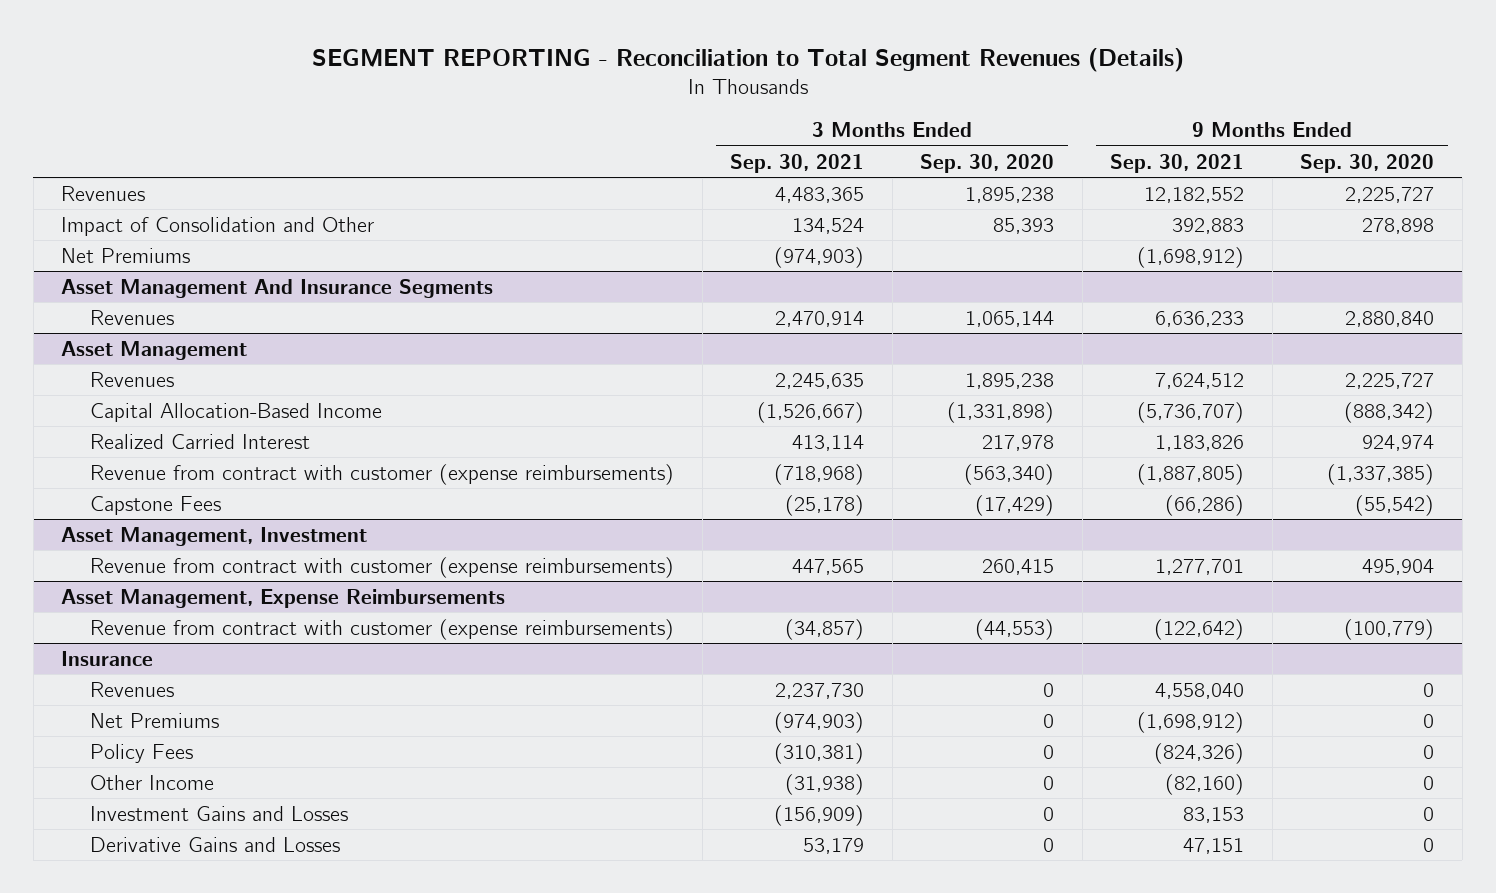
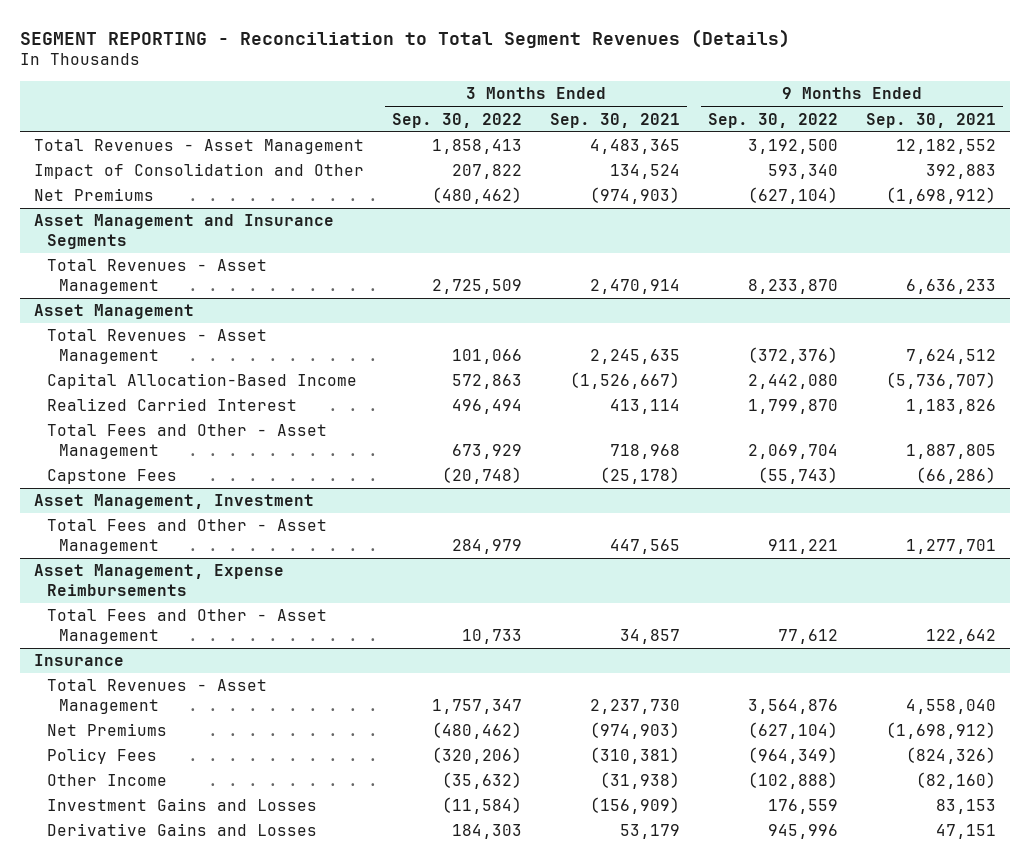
[920,153,1055,173] Sep. 30, 2020 -> none
[1300,153,1435,173] Sep. 30, 2020 -> none
none -> [392,112,523,128] Sep. 30, 2022
none -> [708,112,839,128] Sep. 30, 2022
[61,185,146,201] Revenues -> [34,139,365,155] Total Revenues - Asset Management
[61,278,494,298] Asset Management And Insurance Segments -> [34,214,335,249] Asset Management and Insurance Segments
[90,309,175,325] Revenues -> [46,259,267,294] Total Revenues - Asset Management
[90,371,175,387] Revenues -> [46,329,267,364] Total Revenues - Asset Management
[90,463,675,485] Revenue from contract with customer (expense reimbursements) -> none
none -> [46,424,327,459] Total Fees and Other - Asset Management
[90,556,675,578] Revenue from contract with customer (expense reimbursements) -> [46,519,327,554] Total Fees and Other - Asset Management
[90,618,675,640] Revenue from contract with customer (expense reimbursements) -> none
none -> [46,609,327,644] Total Fees and Other - Asset Management
[90,681,175,697] Revenues -> [46,679,267,714] Total Revenues - Asset Management

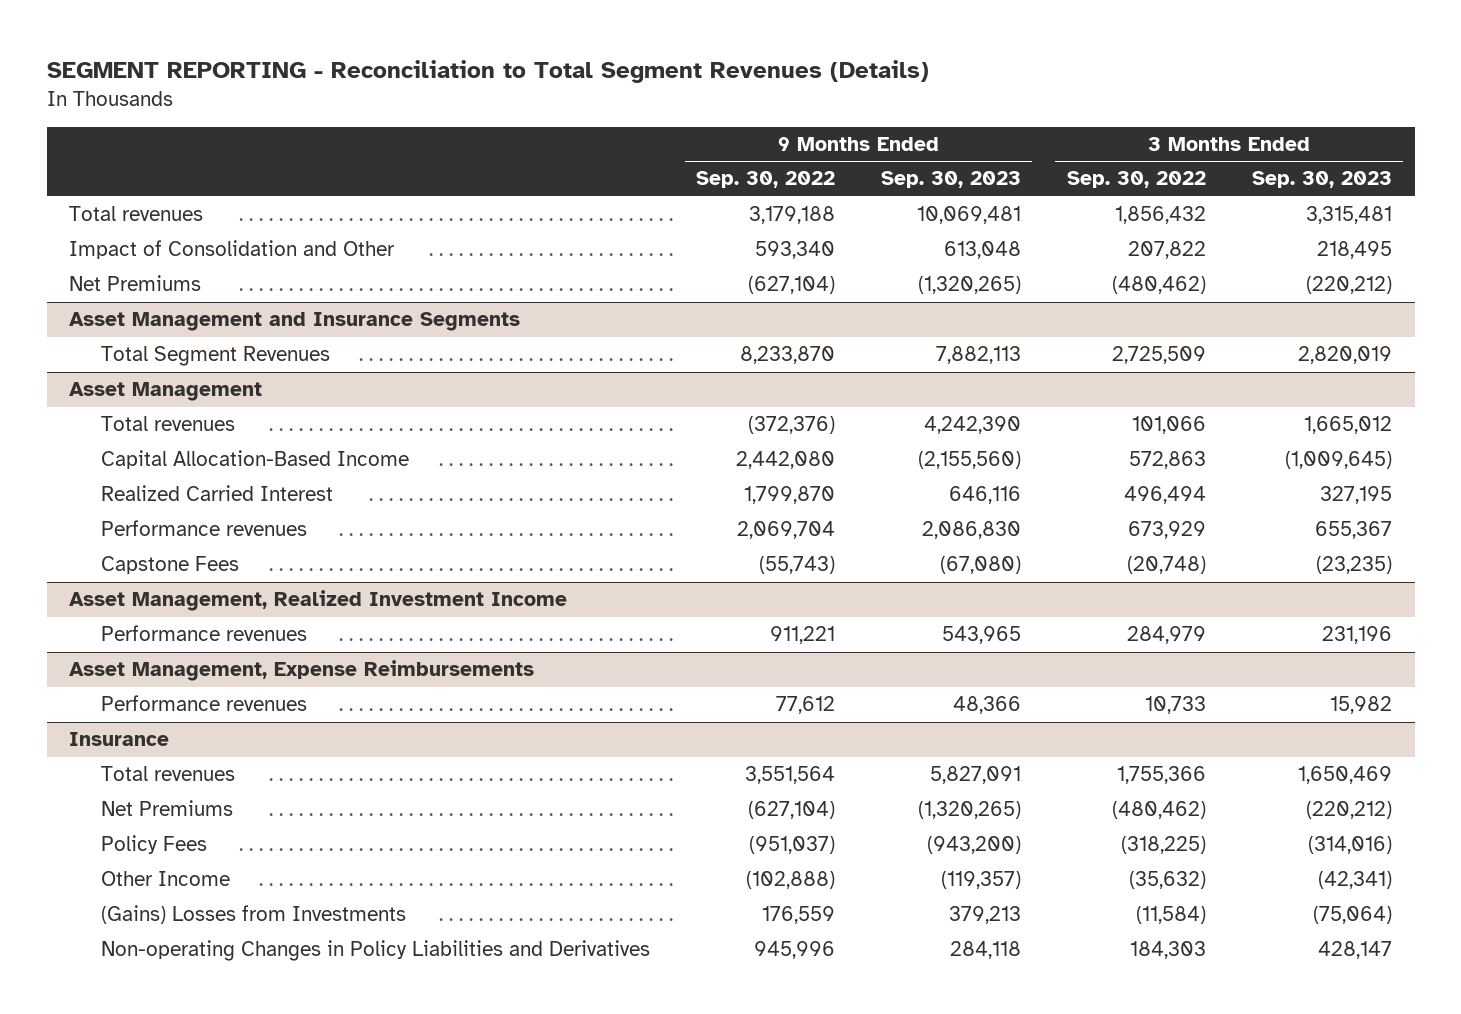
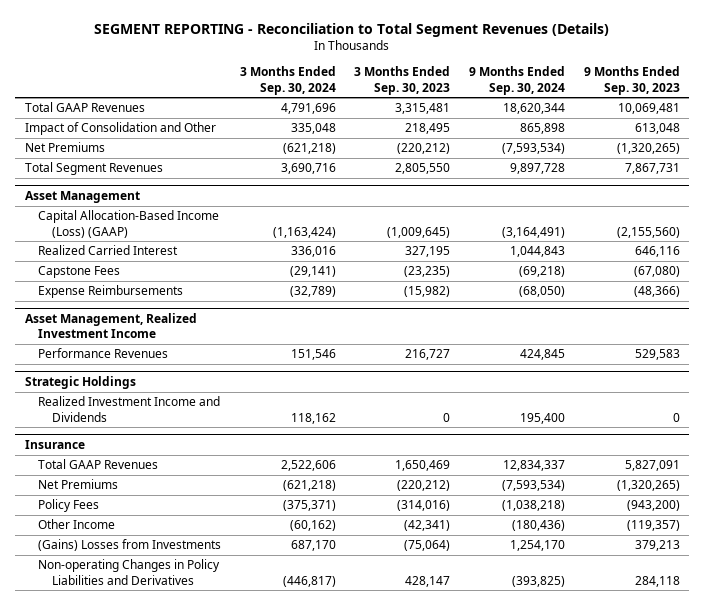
[696,171,836,189] Sep. 30, 2022 -> none
[1066,171,1206,189] Sep. 30, 2022 -> none
none -> [239,66,336,95] 3 Months Ended Sep. 30, 2024
none -> [469,66,566,95] 9 Months Ended Sep. 30, 2024
[69,206,204,222] Total revenues -> [24,102,145,113] Total GAAP Revenues
[69,312,521,332] Asset Management and Insurance Segments -> none
[936,346,1022,365] 7,882,113 -> [624,163,680,175] 7,867,731
[1297,346,1392,365] 2,820,019 -> [395,163,451,175] 2,805,550
[101,416,236,432] Total revenues -> none
[101,450,410,470] Capital Allocation-Based Income -> [38,210,220,238] Capital Allocation-Based Income (Loss) (GAAP)
[101,520,308,537] Performance revenues -> none
none -> [38,285,184,299] Expense Reimbursements
[69,660,535,682] Asset Management, Expense Reimbursements -> none
[101,695,308,712] Performance revenues -> none
[101,625,308,642] Performance revenues -> [38,348,169,359] Performance Revenues
[942,626,1022,645] 543,965 -> [634,349,680,361] 529,583
[1321,626,1392,645] 231,196 -> [405,349,451,361] 216,727
none -> [24,375,136,389] Strategic Holdings
none -> [38,396,221,422] Realized Investment Income and Dividends
[101,766,236,782] Total revenues -> [38,459,159,470] Total GAAP Revenues

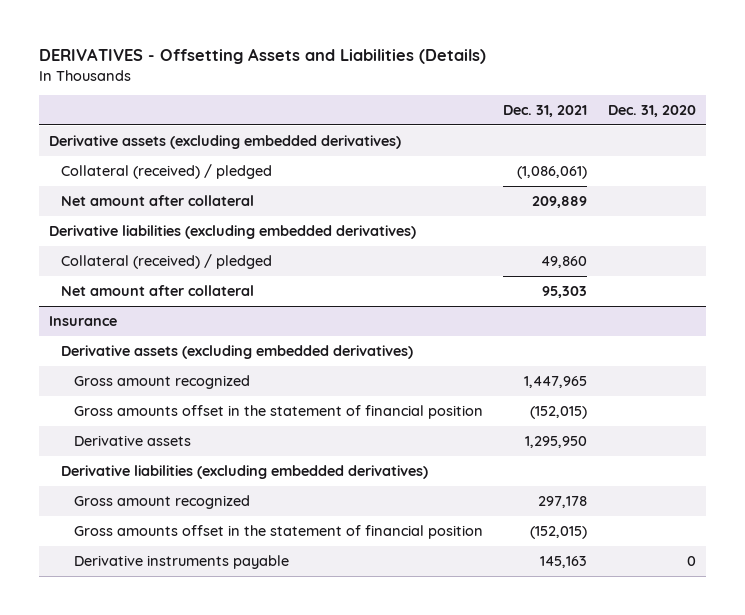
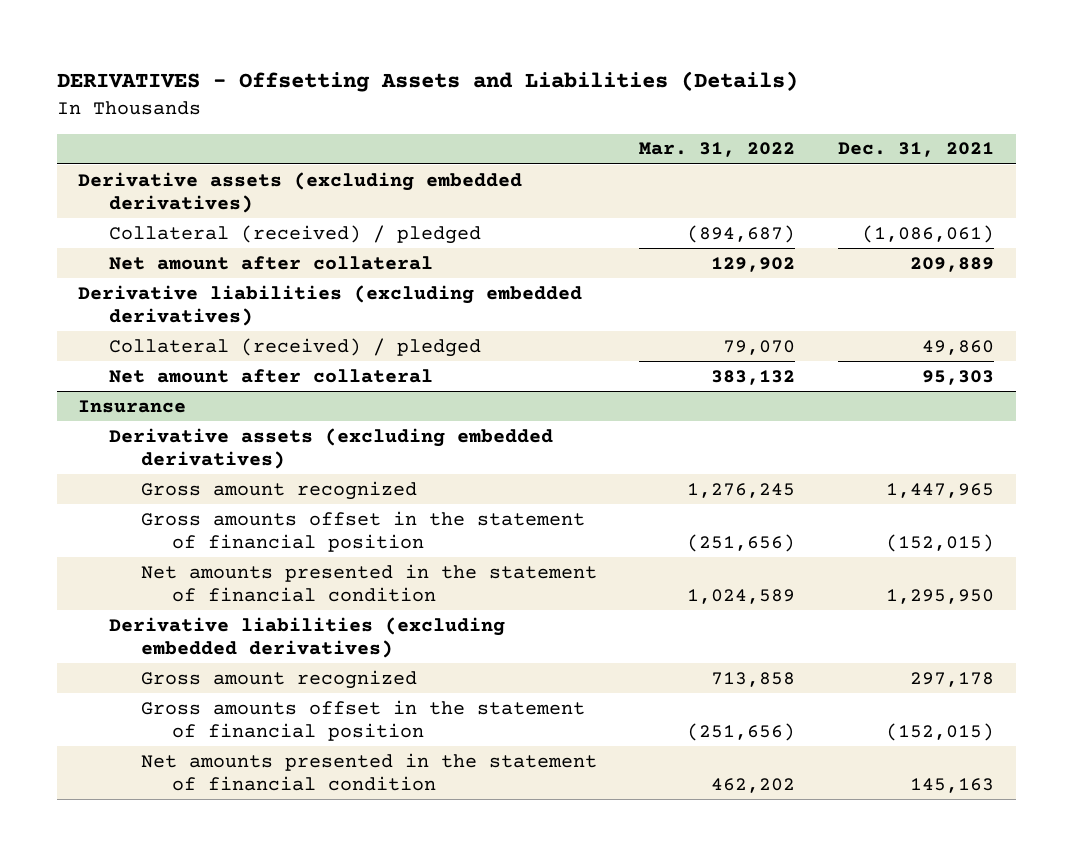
[607,105,696,118] Dec. 31, 2020 -> none
none -> [639,142,796,158] Mar. 31, 2022
[73,435,191,447] Derivative assets -> [140,563,597,602] Net amounts presented in the statement of financial condition
[73,555,289,570] Derivative instruments payable -> [140,752,597,791] Net amounts presented in the statement of financial condition

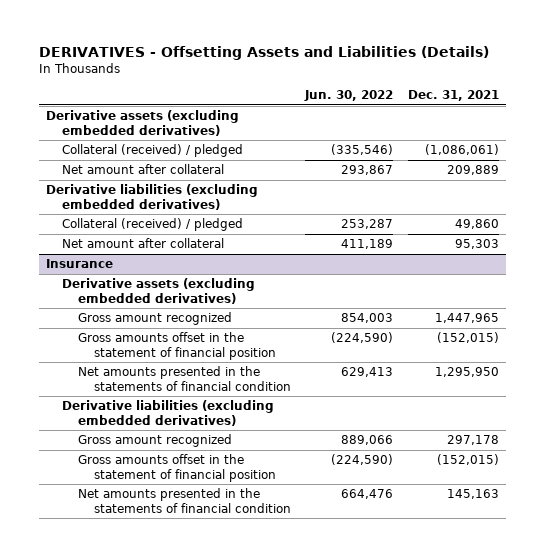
[639,142,796,158] Mar. 31, 2022 -> none
none -> [304,90,394,102] Jun. 30, 2022
[140,563,597,602] Net amounts presented in the statement of financial condition -> [78,366,291,391] Net amounts presented in the statements of financial condition
[140,752,597,791] Net amounts presented in the statement of financial condition -> [78,488,291,513] Net amounts presented in the statements of financial condition

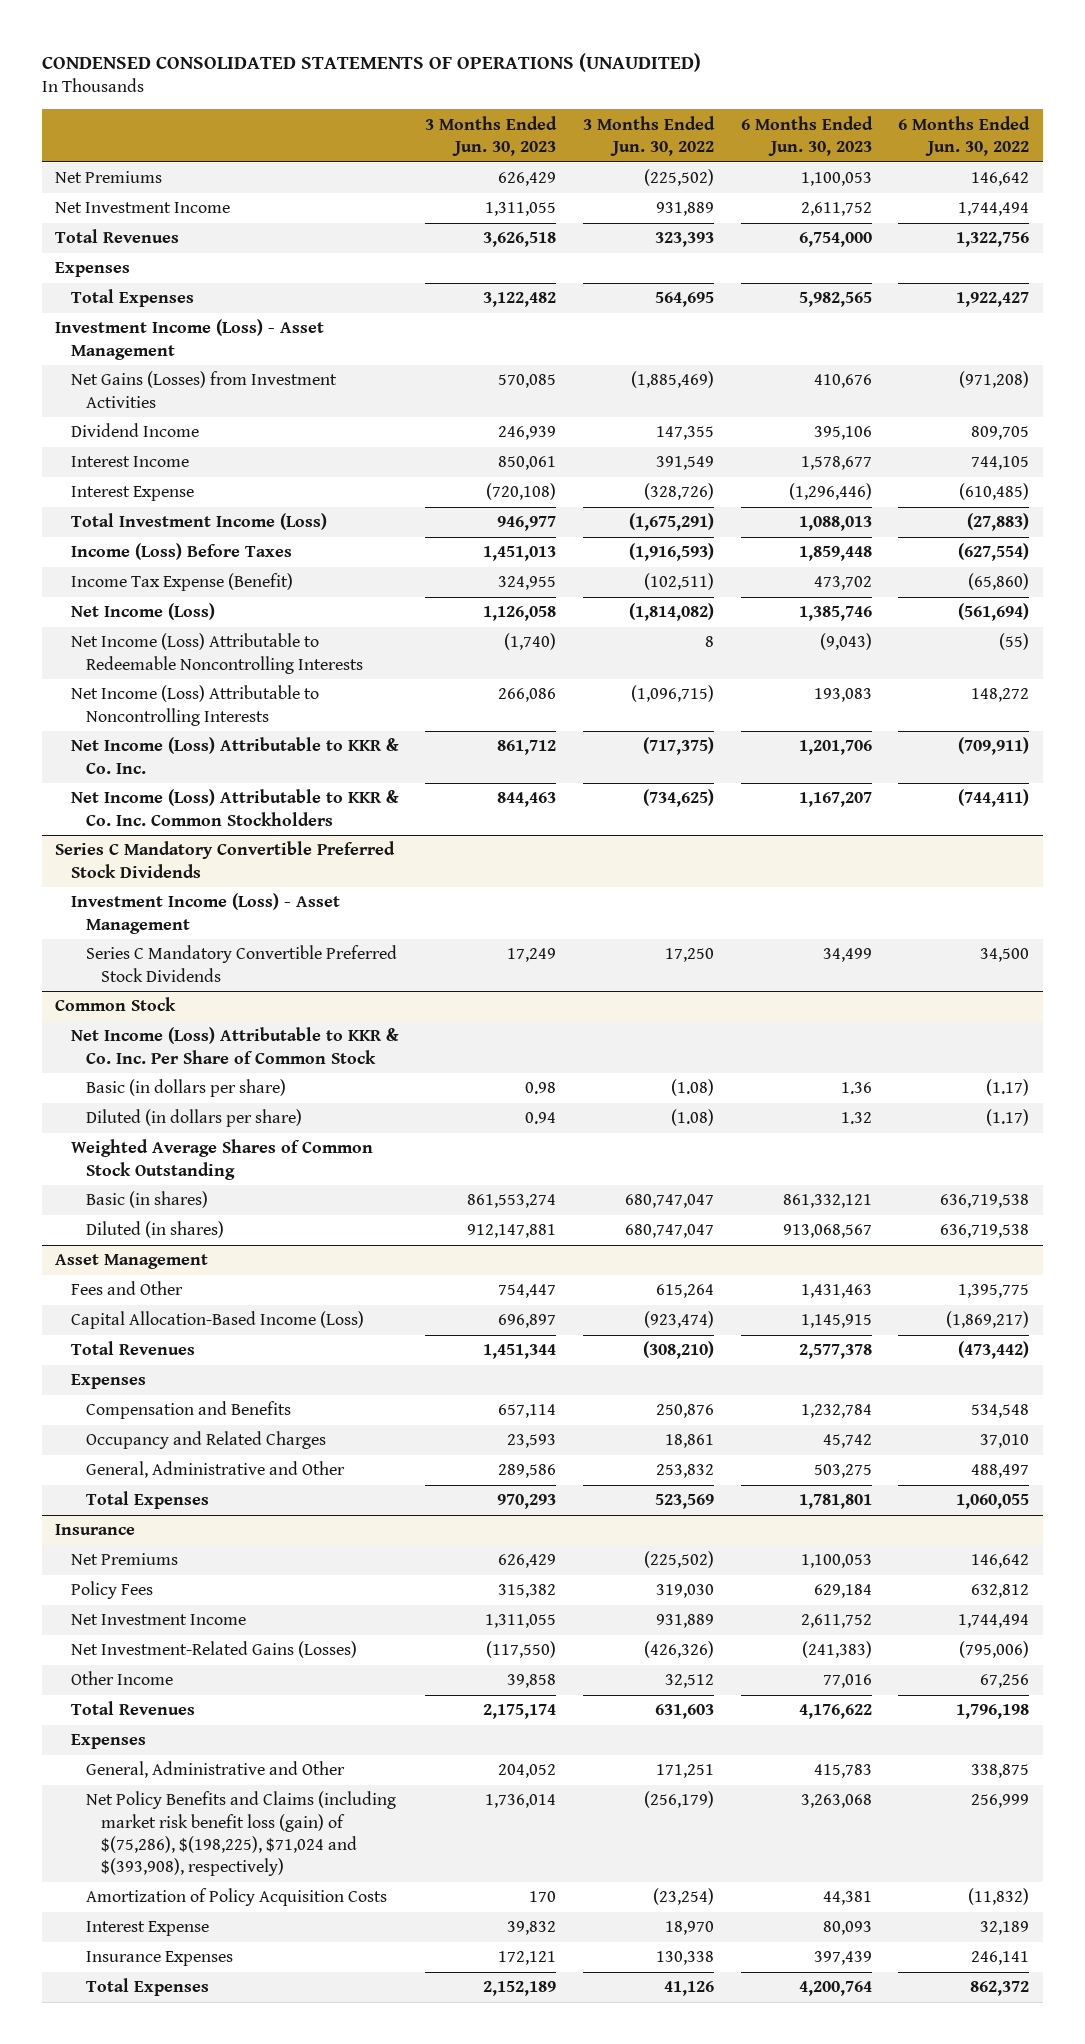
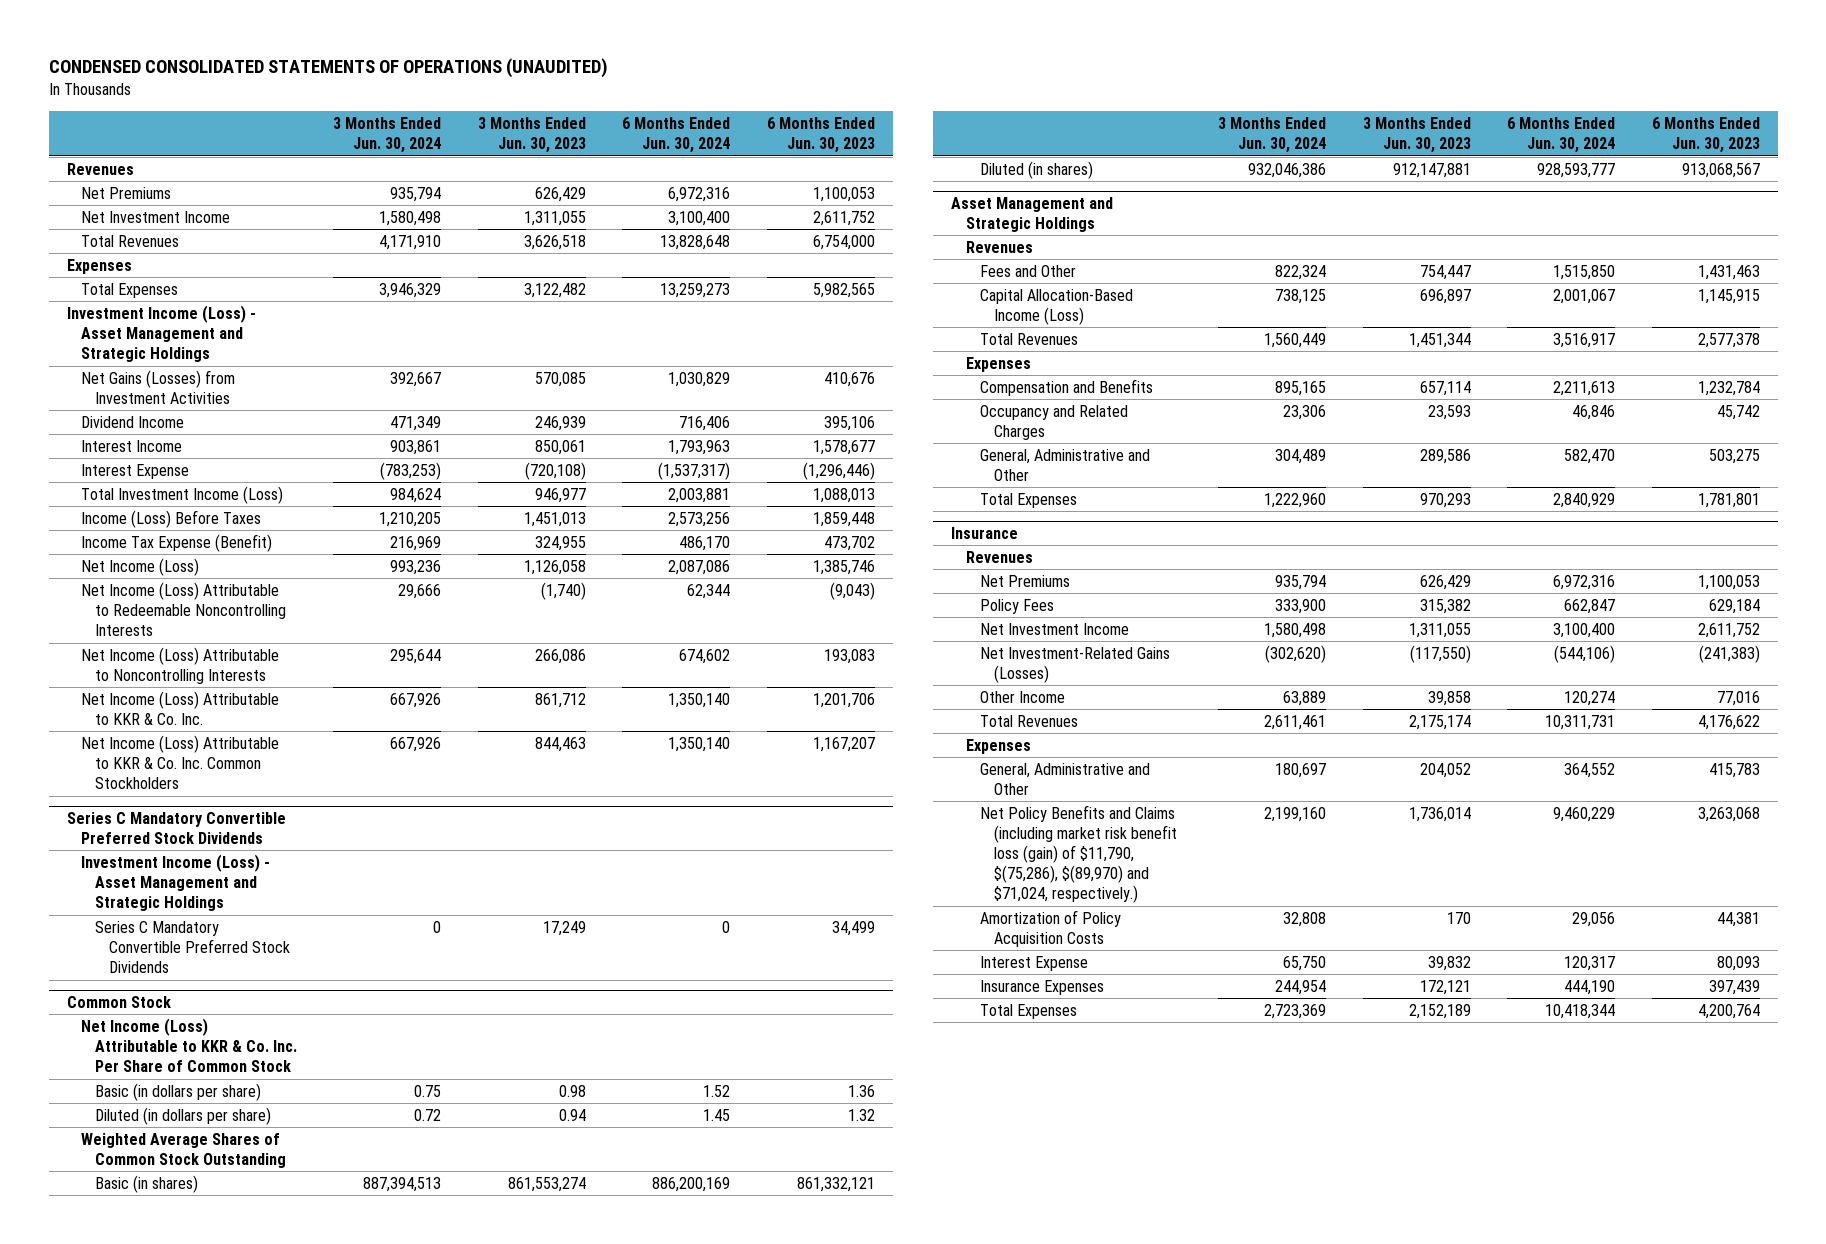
[582,115,715,157] 3 Months Ended Jun. 30, 2022 -> none
[898,115,1031,157] 6 Months Ended Jun. 30, 2022 -> none
none -> [333,116,442,154] 3 Months Ended Jun. 30, 2024
none -> [622,116,731,154] 6 Months Ended Jun. 30, 2024
none -> [66,162,134,175] Revenues
[55,319,325,360] Investment Income (Loss) - Asset Management -> [66,304,256,363] Investment Income (Loss) - Asset Management and Strategic Holdings
[70,893,340,934] Investment Income (Loss) - Asset Management -> [80,853,270,912] Investment Income (Loss) - Asset Management and Strategic Holdings
[55,1254,209,1270] Asset Management -> none
none -> [951,196,1114,233] Asset Management and Strategic Holdings
none -> [965,240,1033,253] Revenues
none -> [965,550,1033,563] Revenues
[85,1791,396,1877] Net Policy Benefits and Claims (including market risk benefit loss (gain) of $(75,286), $(198,225), $71,024 and $(393,908), respectively) -> [979,804,1177,904] Net Policy Benefits and Claims (including market risk benefit loss (gain) of $11,790, $(75,286), $(89,970) and $71,024, respectively.)

